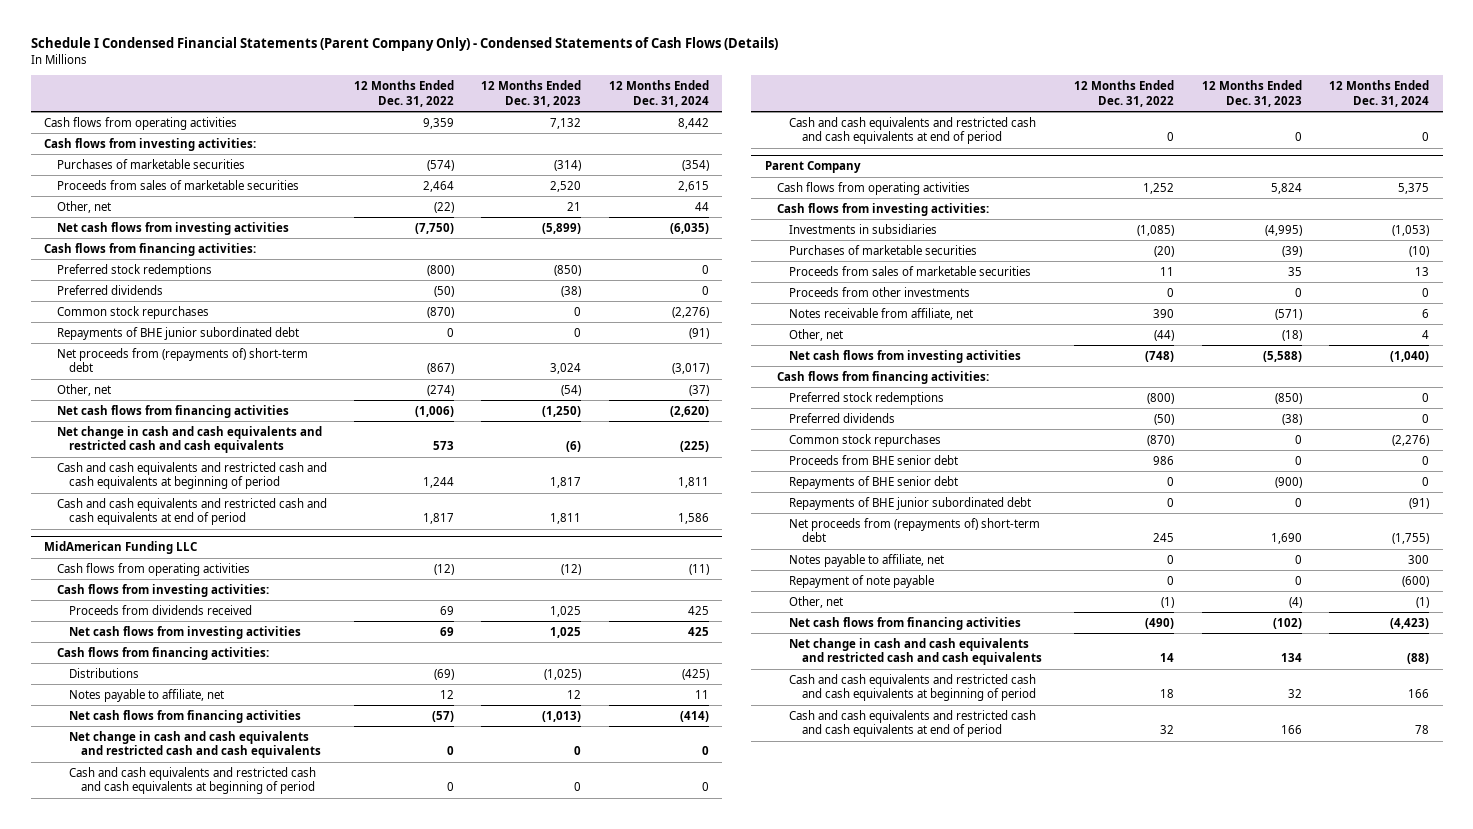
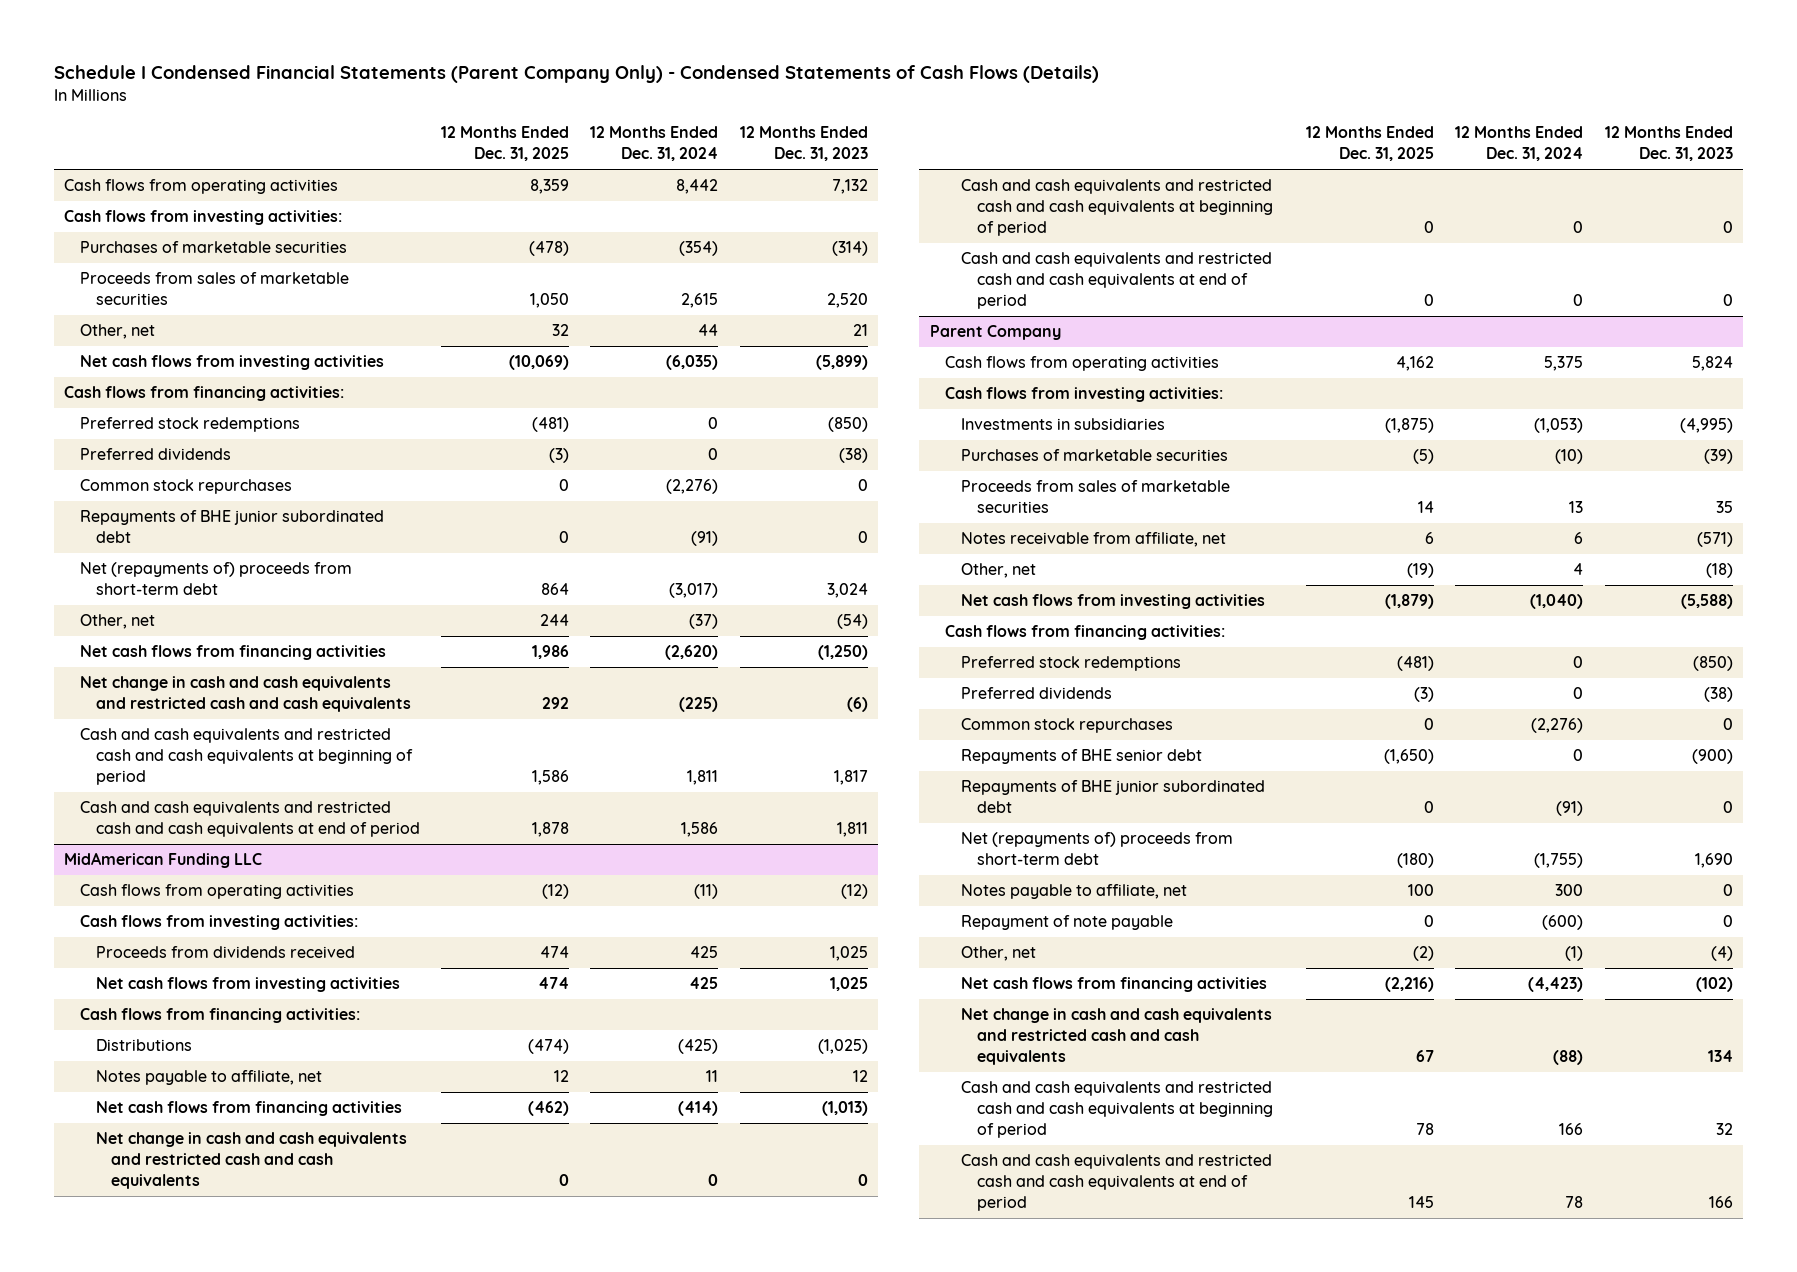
[353,80,454,107] 12 Months Ended Dec. 31, 2022 -> none
none -> [441,126,570,162] 12 Months Ended Dec. 31, 2025
[56,347,308,373] Net proceeds from (repayments of) short-term debt -> [80,562,353,596] Net (repayments of) proceeds from short-term debt
[789,286,971,297] Proceeds from other investments -> none
[789,454,959,465] Proceeds from BHE senior debt -> none
[789,517,1041,543] Net proceeds from (repayments of) short-term debt -> [960,832,1233,866] Net (repayments of) proceeds from short-term debt

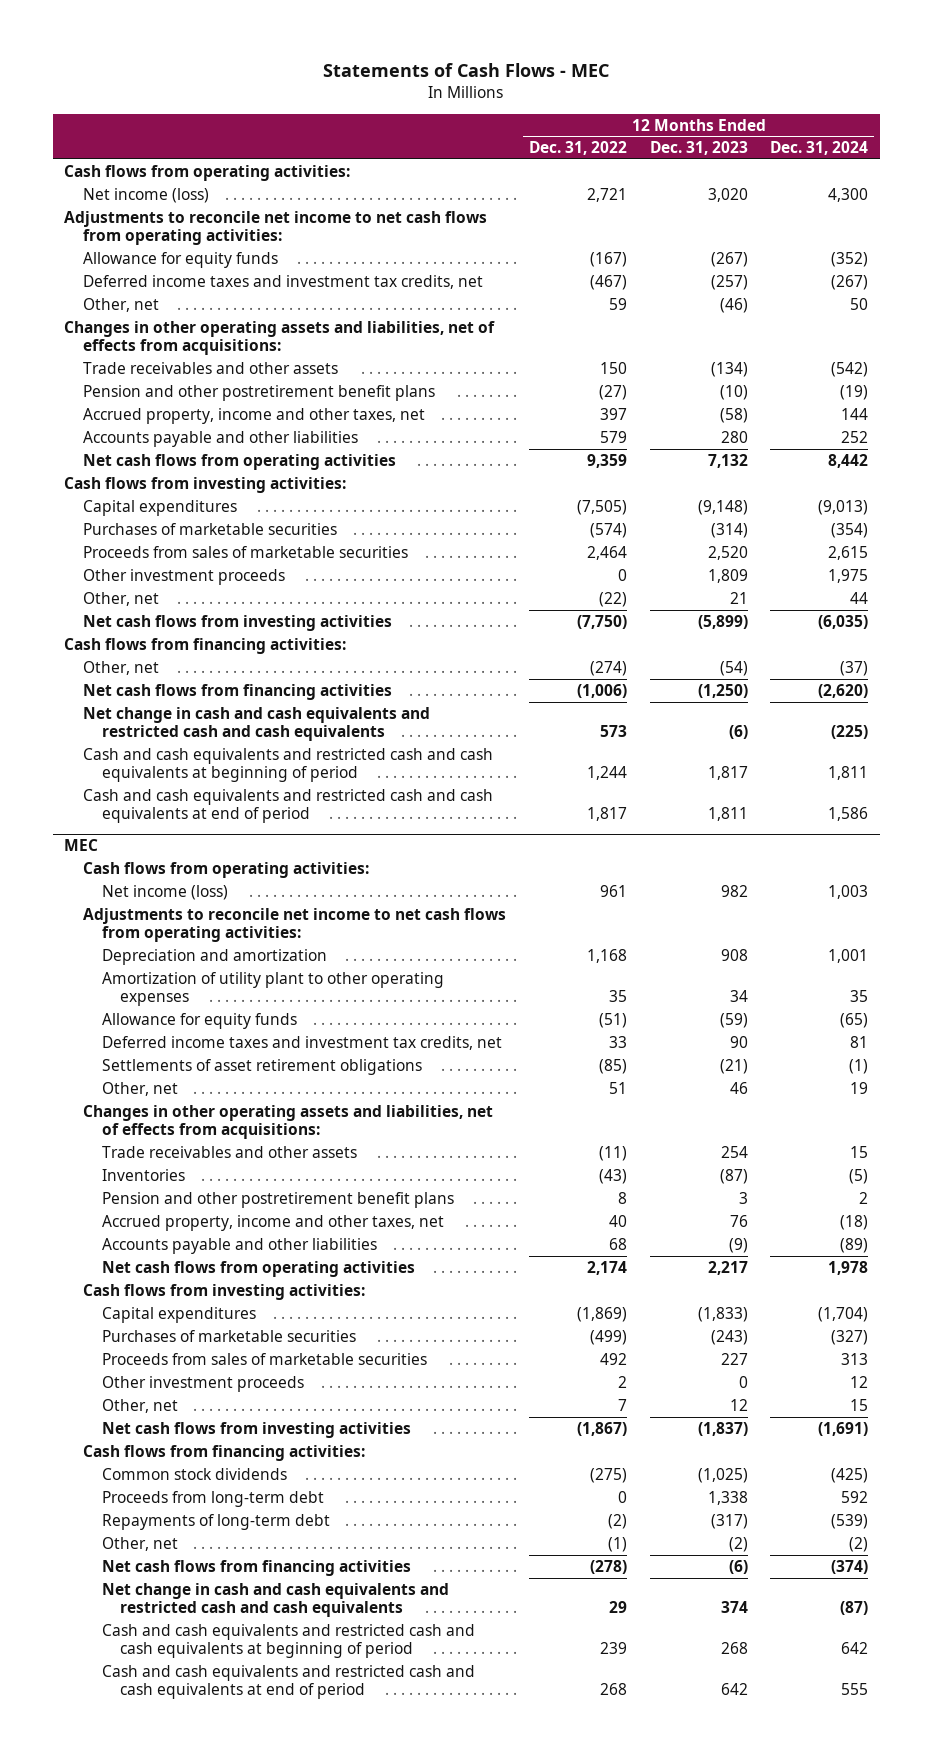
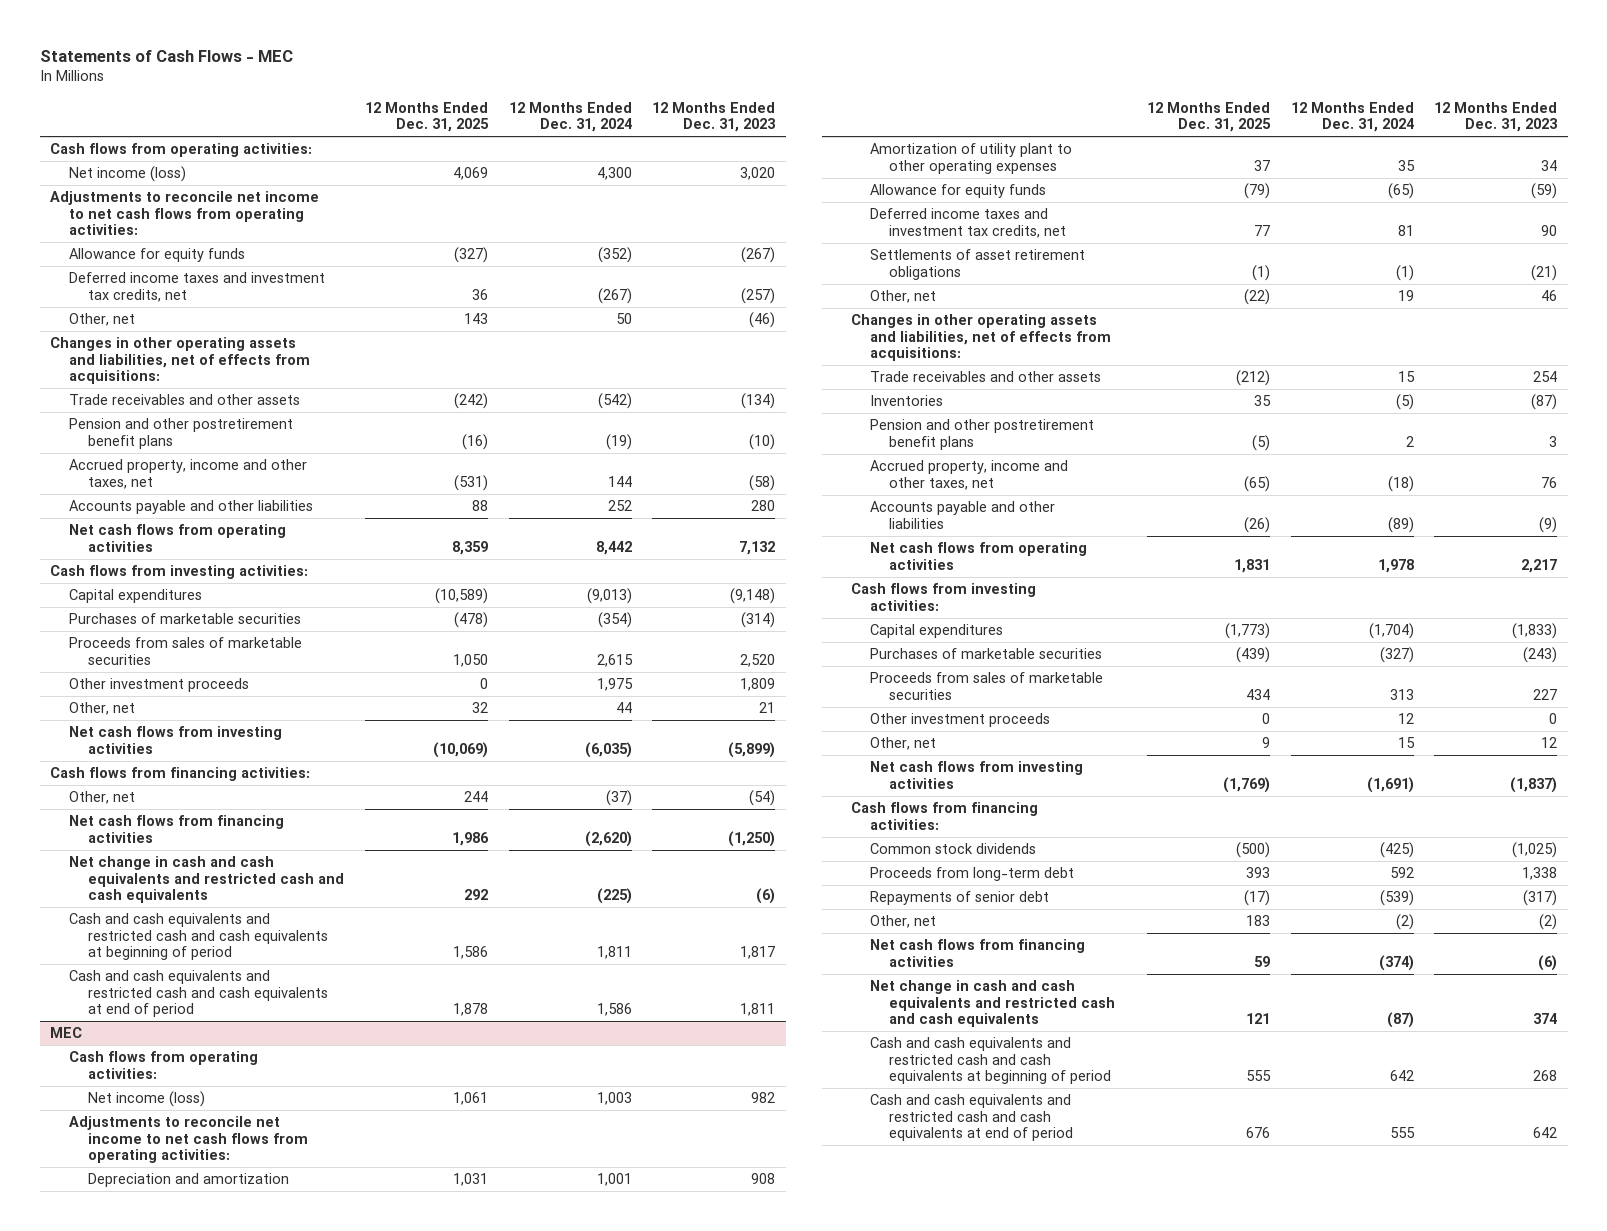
[528,141,627,156] Dec. 31, 2022 -> none
none -> [365,101,490,133] 12 Months Ended Dec. 31, 2025
[101,1513,330,1530] Repayments of long-term debt -> [870,891,1050,906] Repayments of senior debt

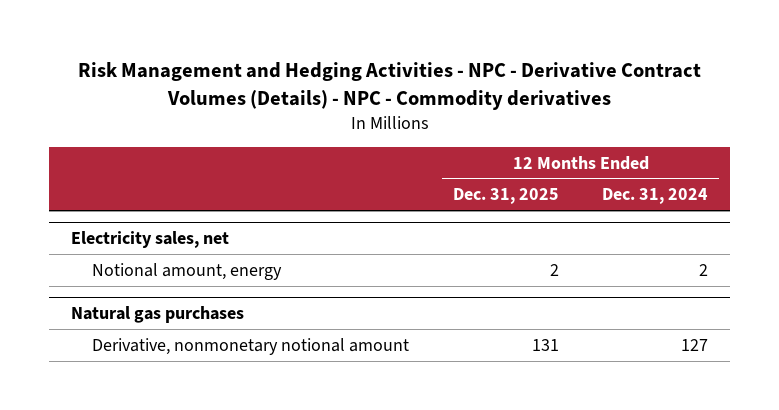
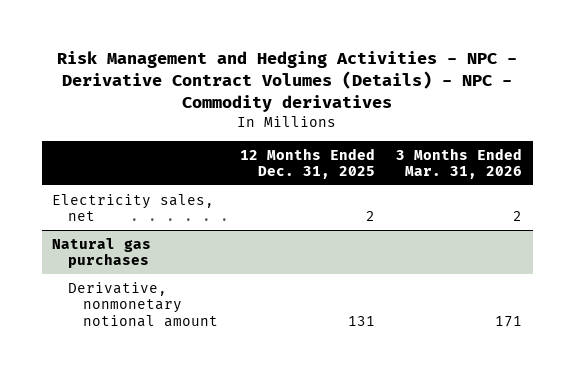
[602,188,709,205] Dec. 31, 2024 -> none
none -> [396,147,523,180] 3 Months Ended Mar. 31, 2026
[70,231,229,249] Electricity sales, net -> none
[92,262,283,280] Notional amount, energy -> [52,193,215,222] Electricity sales, net

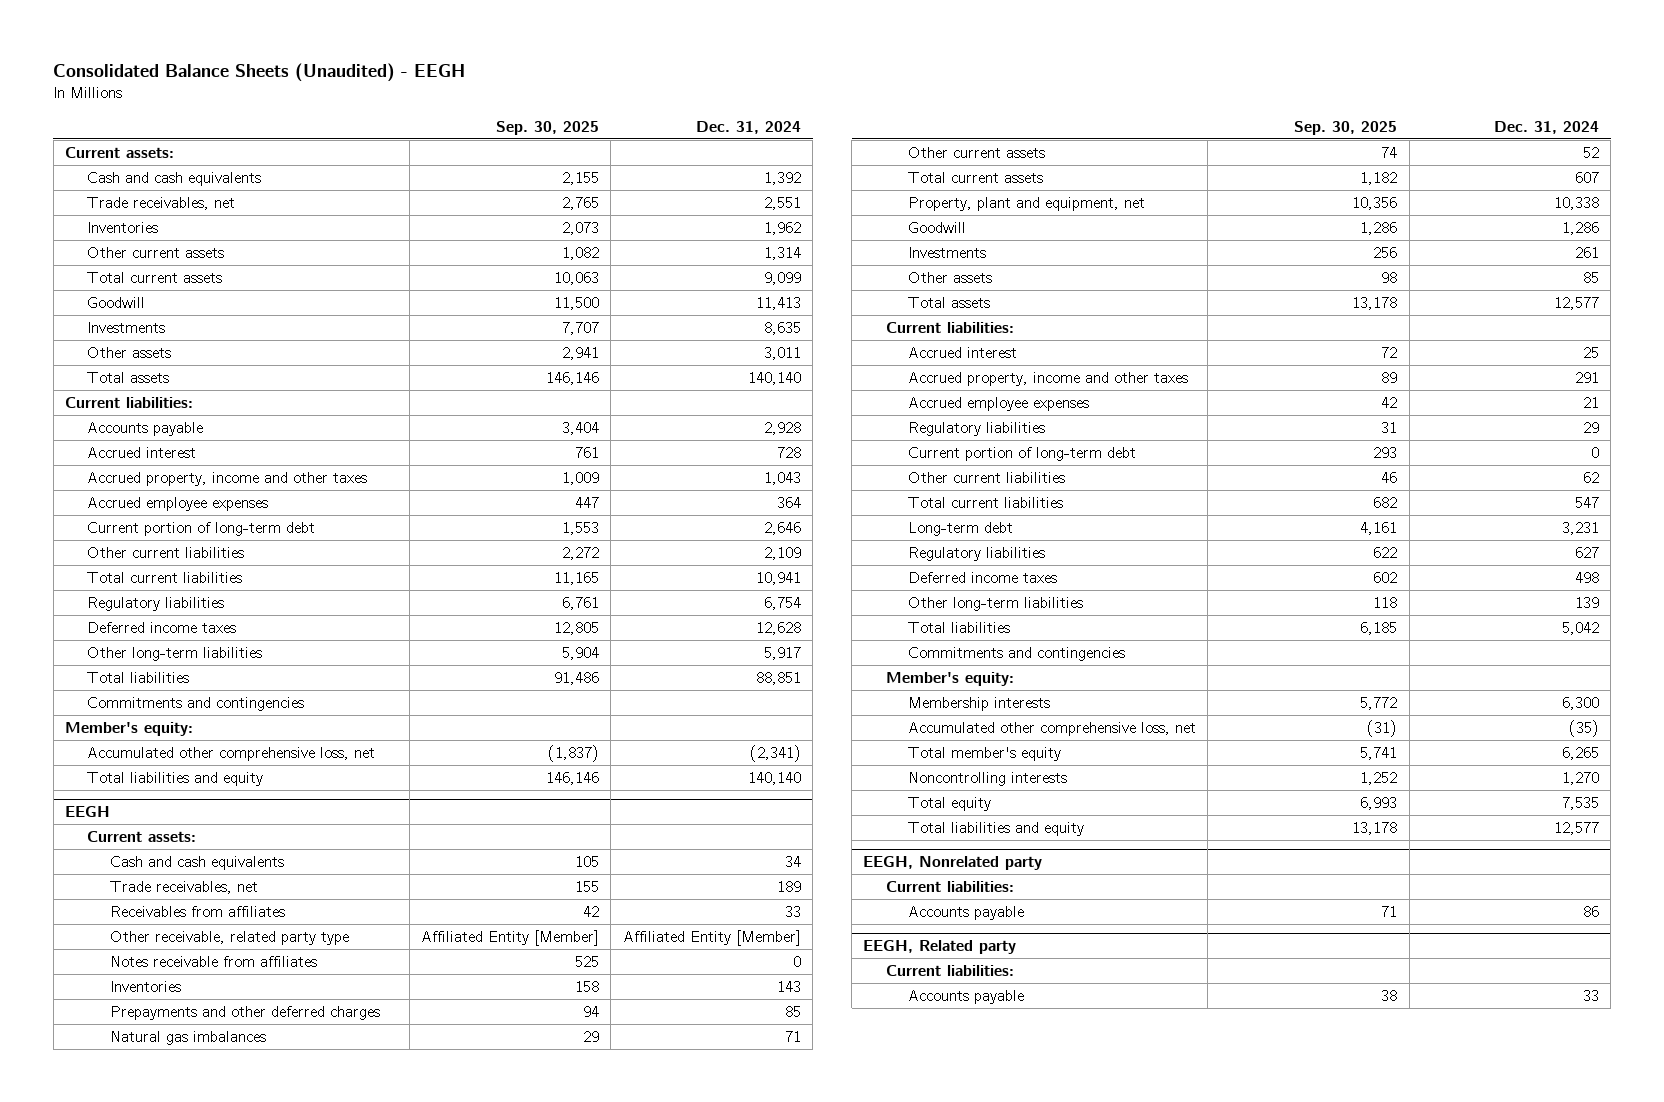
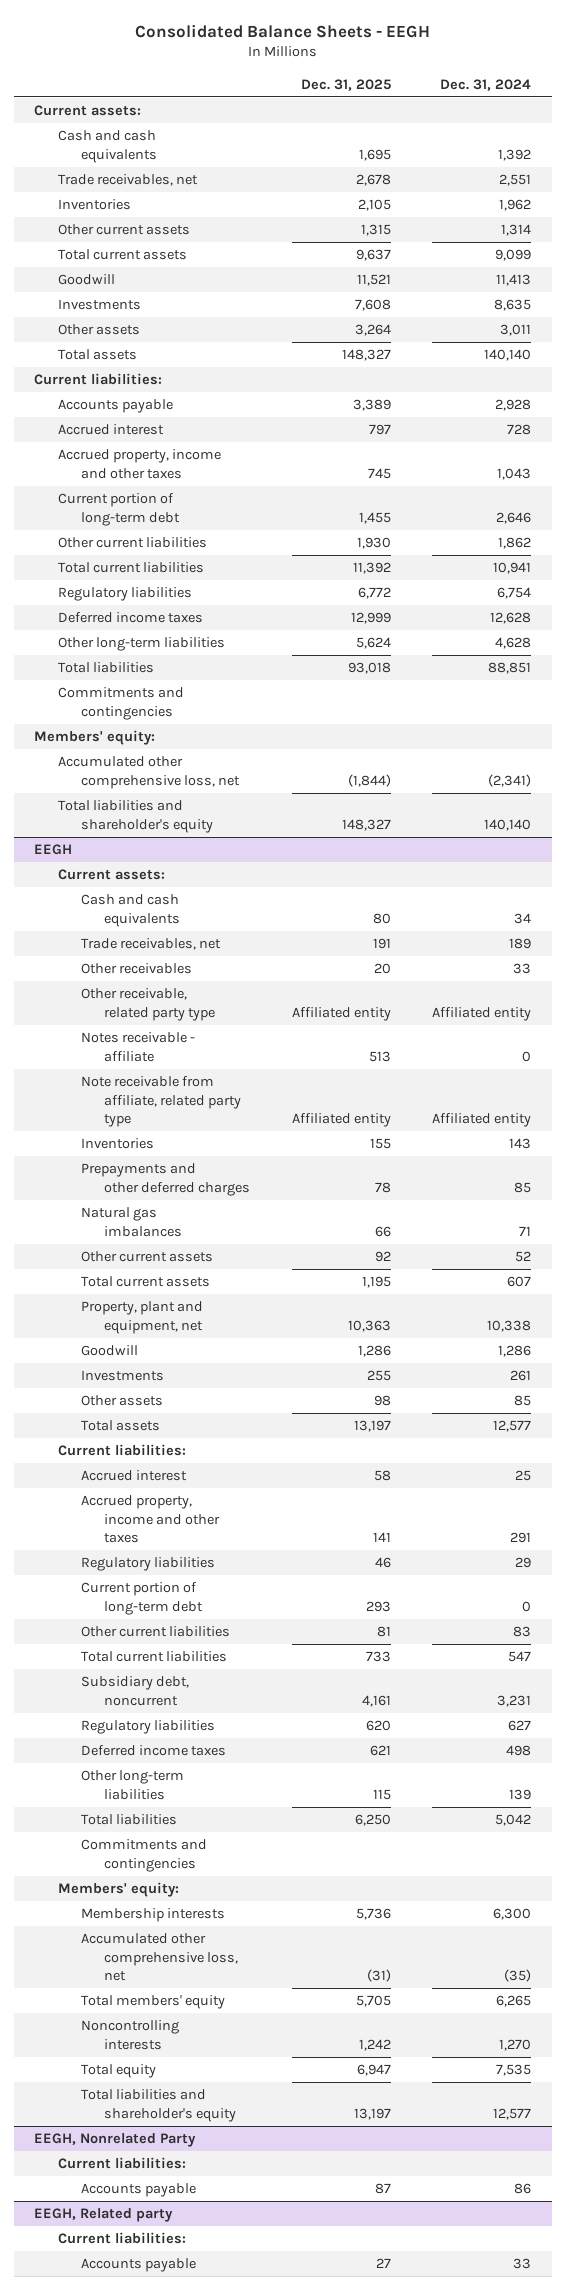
[53,63,466,83] Consolidated Balance Sheets (Unaudited) - EEGH -> [134,23,430,38] Consolidated Balance Sheets - EEGH
[496,120,600,135] Sep. 30, 2025 -> none
none -> [300,78,391,91] Dec. 31, 2025
[87,496,269,511] Accrued employee expenses -> none
[763,546,801,560] 2,109 -> [498,537,532,550] 1,862
[763,646,801,660] 5,917 -> [495,637,532,650] 4,628
[65,721,194,736] Member's equity: -> [34,730,156,746] Members' equity:
[87,771,264,786] Total liabilities and equity -> [57,800,213,833] Total liabilities and shareholder's equity
[109,905,285,917] Receivables from affiliates -> [80,963,192,975] Other receivables
[622,929,801,946] Affiliated Entity [Member] -> [432,1006,532,1021] Affiliated entity
[109,955,317,967] Notes receivable from affiliates -> [80,1032,195,1062] Notes receivable - affiliate
none -> [80,1076,242,1128] Note receivable from affiliate, related party type
[907,396,1089,411] Accrued employee expenses -> none
[1583,471,1600,483] 62 -> [513,1626,532,1638] 83
[907,521,1013,536] Long-term debt -> [80,1676,189,1706] Subsidiary debt, noncurrent
[885,671,1014,686] Member's equity: -> [57,1882,179,1898] Members' equity:
[907,746,1061,761] Total member's equity -> [80,1995,225,2010] Total members' equity
[907,821,1084,836] Total liabilities and equity -> [80,2089,237,2122] Total liabilities and shareholder's equity
[863,855,1043,870] EEGH, Nonrelated party -> [34,2133,197,2148] EEGH, Nonrelated Party

